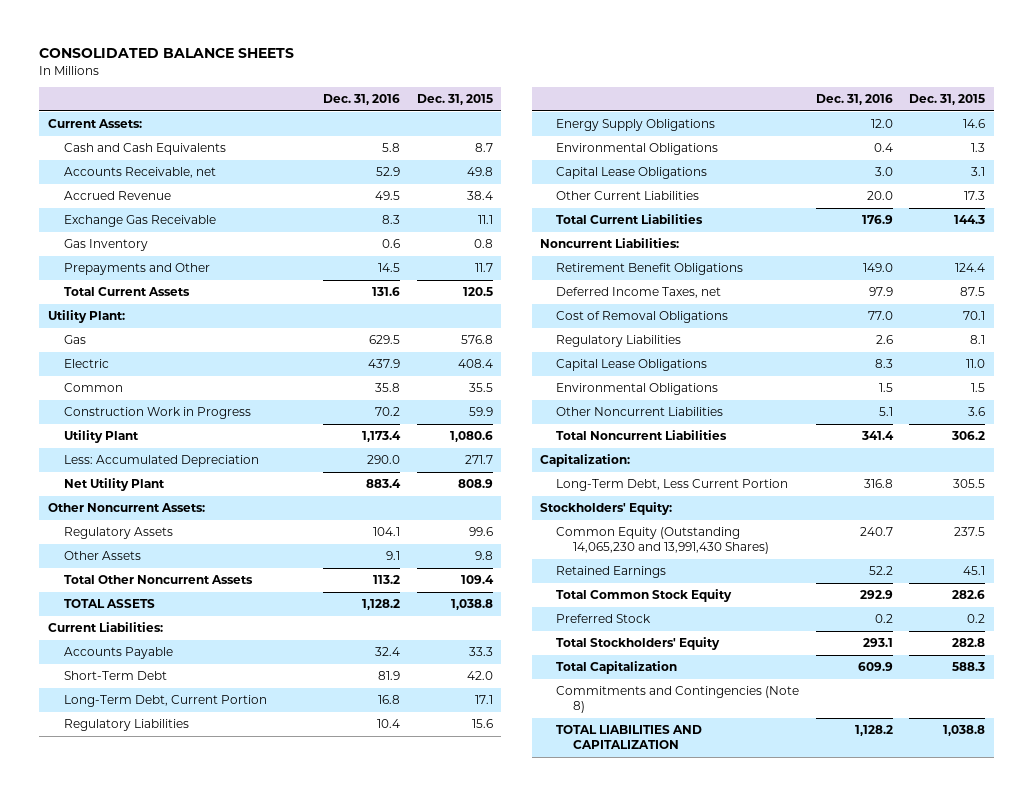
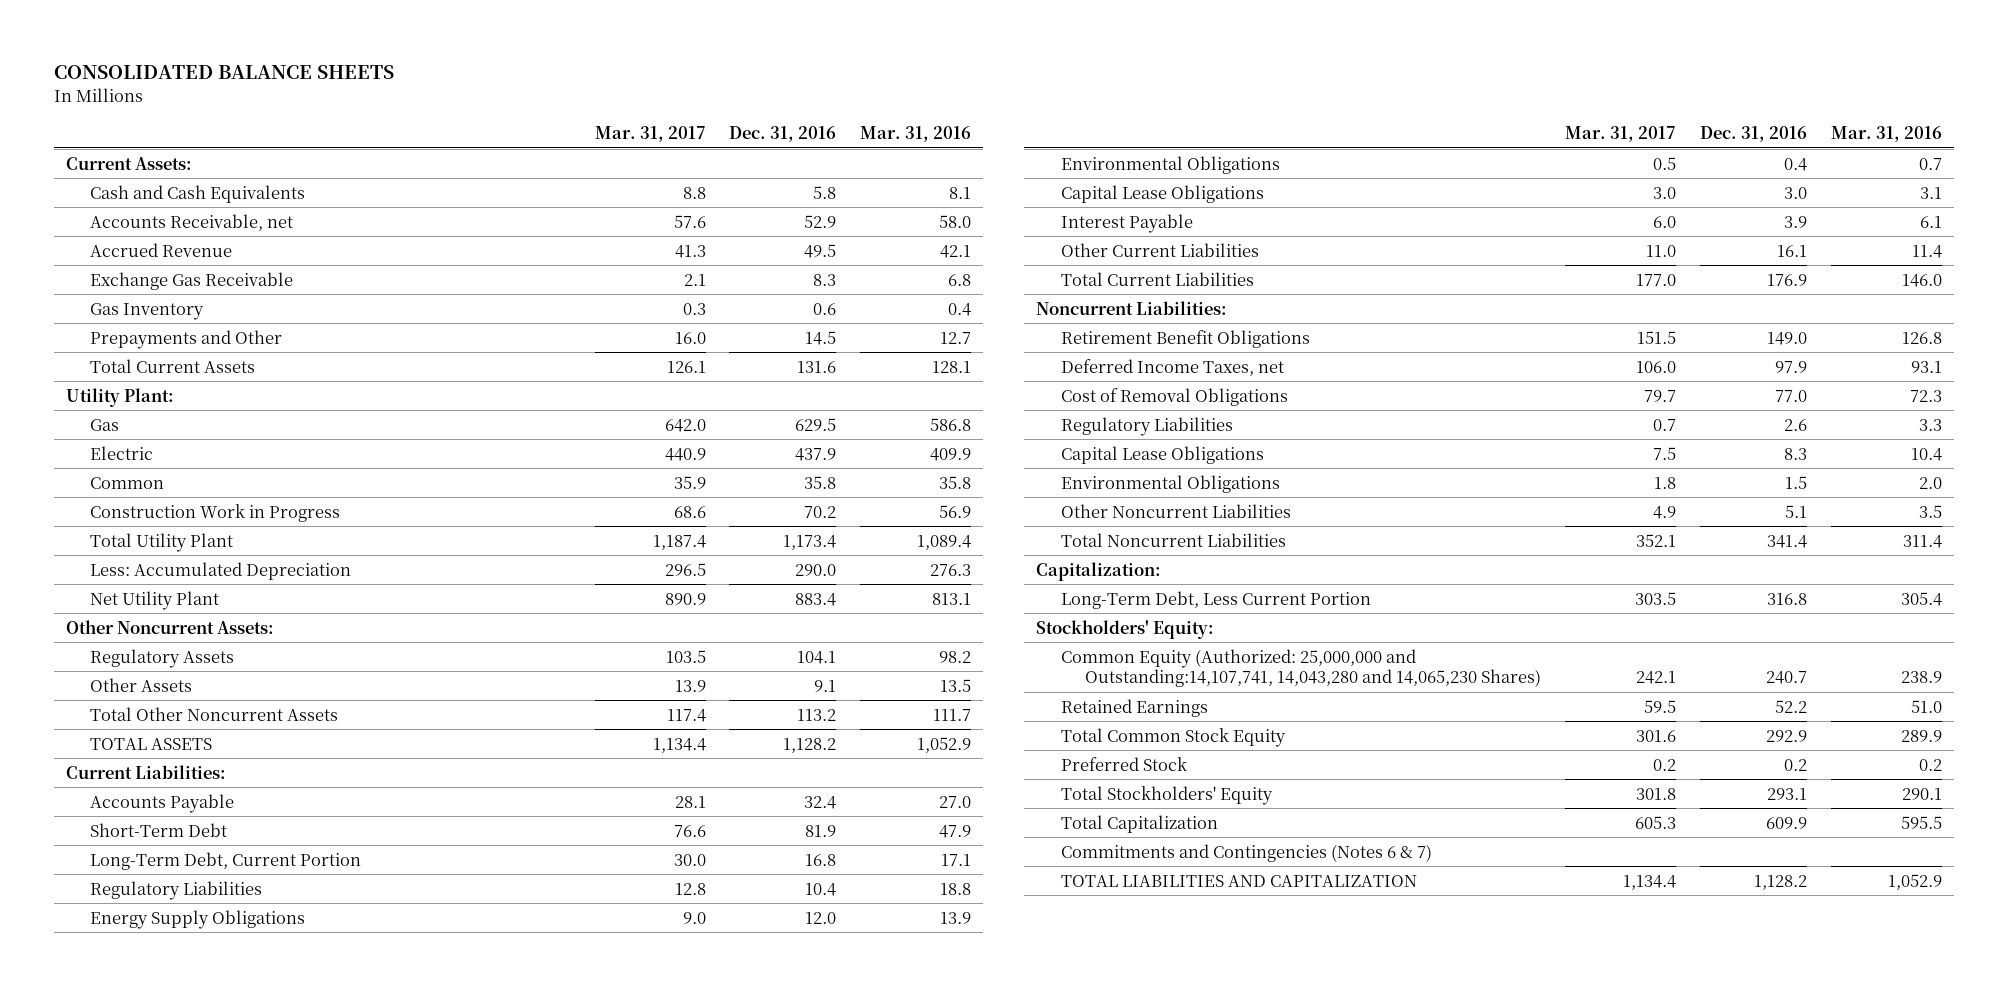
[417,94,494,106] Dec. 31, 2015 -> none
none -> [594,125,706,142] Mar. 31, 2017
none -> [860,125,972,142] Mar. 31, 2016
[63,430,139,444] Utility Plant -> [90,532,234,552] Total Utility Plant
none -> [1060,213,1193,233] Interest Payable
[866,191,893,201] 20.0 -> [1776,244,1807,257] 16.1
[556,527,769,555] Common Equity (Outstanding 14,065,230 and 13,991,430 Shares) -> [1060,648,1542,688] Common Equity (Authorized: 25,000,000 and Outstanding:14,107,741, 14,043,280 and 14,065,230 Shares)
[556,686,800,714] Commitments and Contingencies (Note 8) -> [1060,843,1432,862] Commitments and Contingencies (Notes 6 & 7)

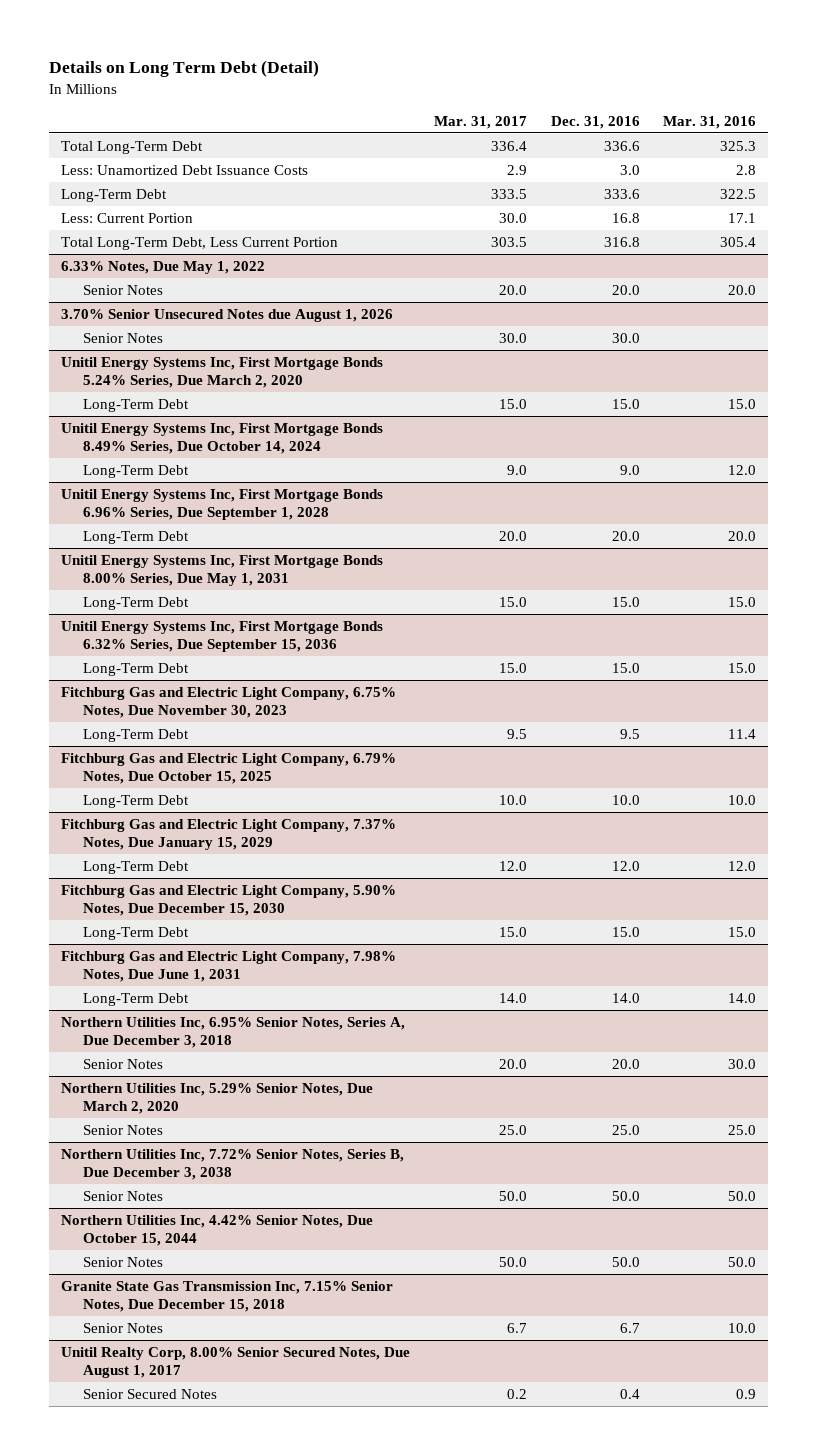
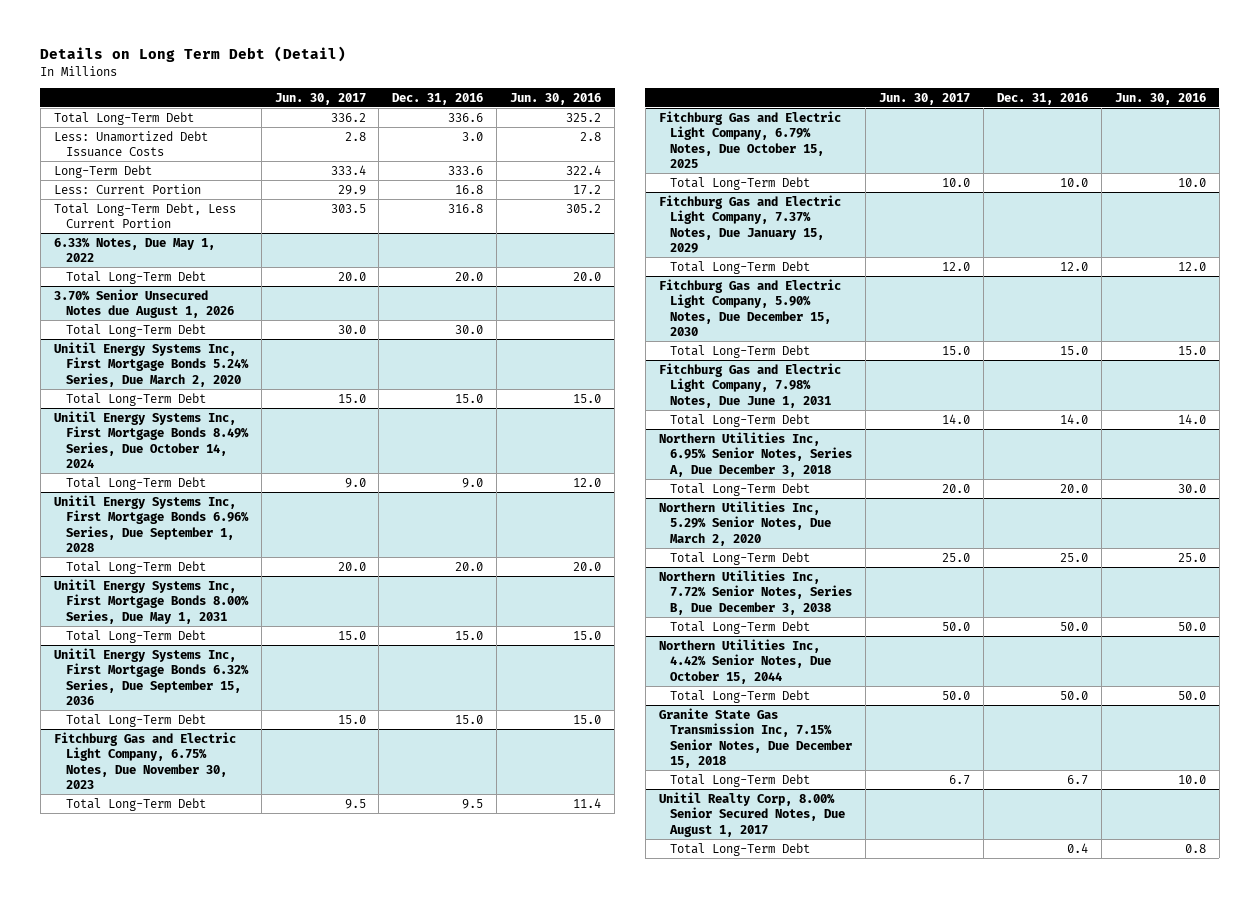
[433,115,527,129] Mar. 31, 2017 -> none
[663,115,757,129] Mar. 31, 2016 -> none
none -> [274,92,366,105] Jun. 30, 2017
none -> [510,92,602,105] Jun. 30, 2016
[83,284,164,295] Senior Notes -> none
none -> [65,270,206,284] Total Long-Term Debt
[83,332,164,343] Senior Notes -> none
none -> [65,323,206,337] Total Long-Term Debt
[83,398,190,412] Long-Term Debt -> [65,392,206,406] Total Long-Term Debt
[83,464,190,478] Long-Term Debt -> [65,476,206,490] Total Long-Term Debt
[83,530,190,544] Long-Term Debt -> [65,560,206,574] Total Long-Term Debt
[83,596,190,610] Long-Term Debt -> [65,629,206,643] Total Long-Term Debt
[83,662,190,676] Long-Term Debt -> [65,713,206,727] Total Long-Term Debt
[83,728,190,742] Long-Term Debt -> [65,797,206,811] Total Long-Term Debt
[83,794,190,808] Long-Term Debt -> [670,176,811,190] Total Long-Term Debt
[83,860,190,874] Long-Term Debt -> [670,260,811,274] Total Long-Term Debt
[83,926,190,940] Long-Term Debt -> [670,344,811,358] Total Long-Term Debt
[83,992,190,1006] Long-Term Debt -> [670,413,811,427] Total Long-Term Debt
[83,1058,164,1069] Senior Notes -> none
none -> [670,482,811,496] Total Long-Term Debt
[83,1124,164,1135] Senior Notes -> none
none -> [670,551,811,565] Total Long-Term Debt
[83,1190,164,1201] Senior Notes -> none
none -> [670,620,811,634] Total Long-Term Debt
[83,1256,164,1267] Senior Notes -> none
none -> [670,689,811,703] Total Long-Term Debt
[83,1322,164,1333] Senior Notes -> none
none -> [670,773,811,787] Total Long-Term Debt
[83,1388,218,1399] Senior Secured Notes -> none
none -> [670,842,811,856] Total Long-Term Debt

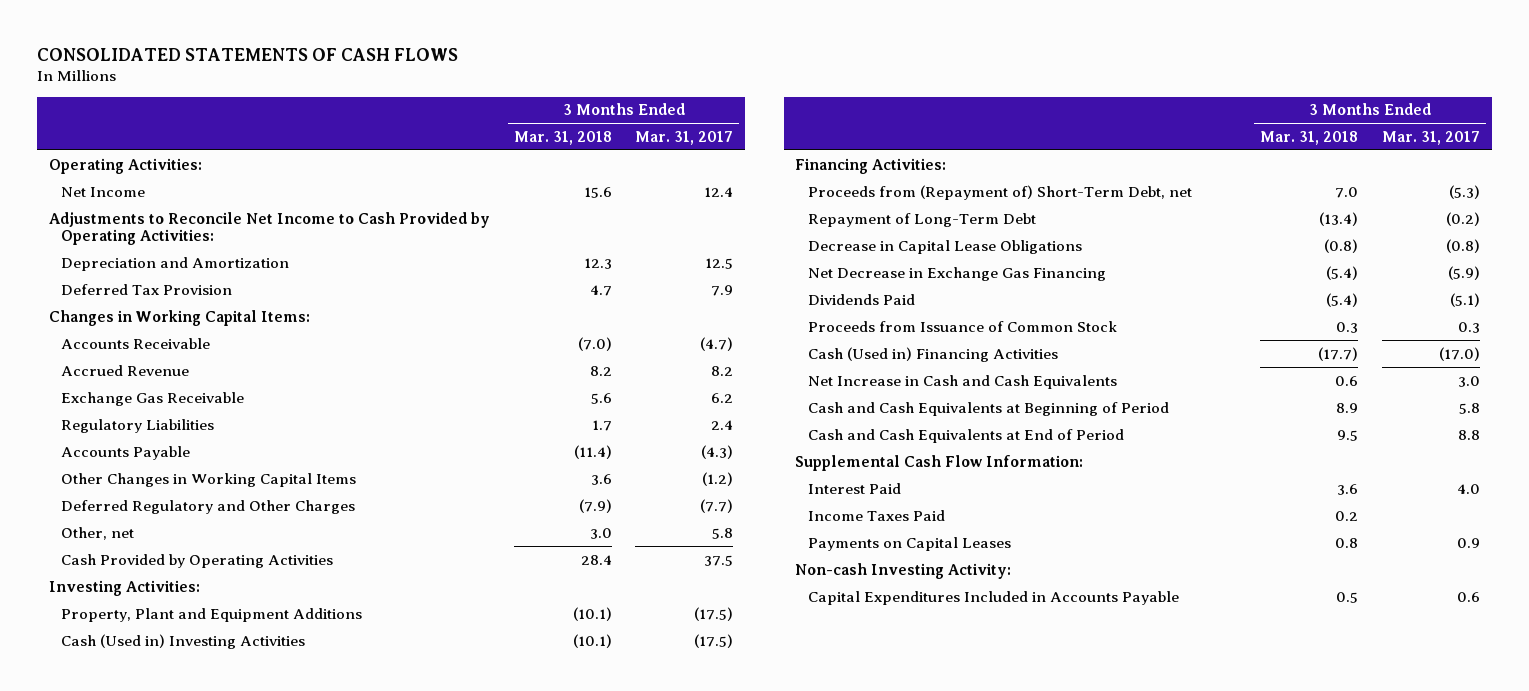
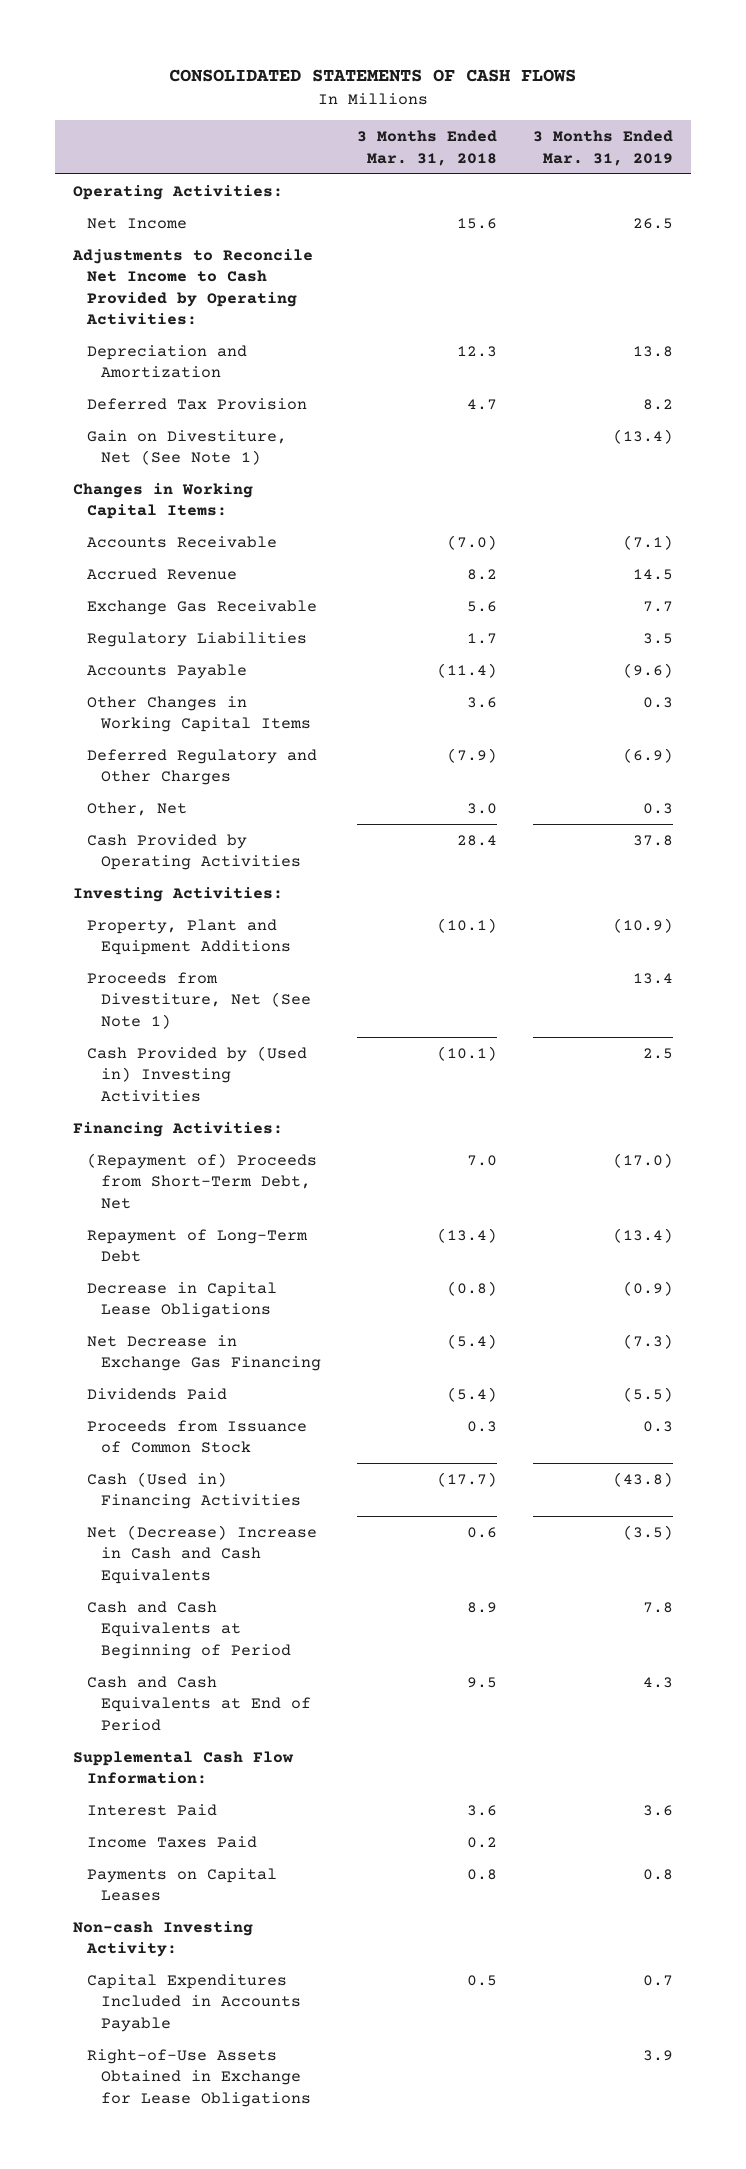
[635,130,734,145] Mar. 31, 2017 -> none
none -> [532,130,673,166] 3 Months Ended Mar. 31, 2019
none -> [86,429,287,466] Gain on Divestiture, Net (See Note 1)
[61,526,135,540] Other, net -> [86,801,187,816] Other, Net
none -> [86,971,311,1029] Proceeds from Divestiture, Net (See Note 1)
[61,633,306,649] Cash (Used in) Investing Activities -> [86,1045,307,1102] Cash Provided by (Used in) Investing Activities
[808,184,1193,200] Proceeds from (Repayment of) Short-Term Debt, net -> [86,1152,317,1209] (Repayment of) Proceeds from Short-Term Debt, Net
[808,374,1118,389] Net Increase in Cash and Cash Equivalents -> [86,1524,317,1584] Net (Decrease) Increase in Cash and Cash Equivalents
none -> [86,2048,311,2107] Right-of-Use Assets Obtained in Exchange for Lease Obligations

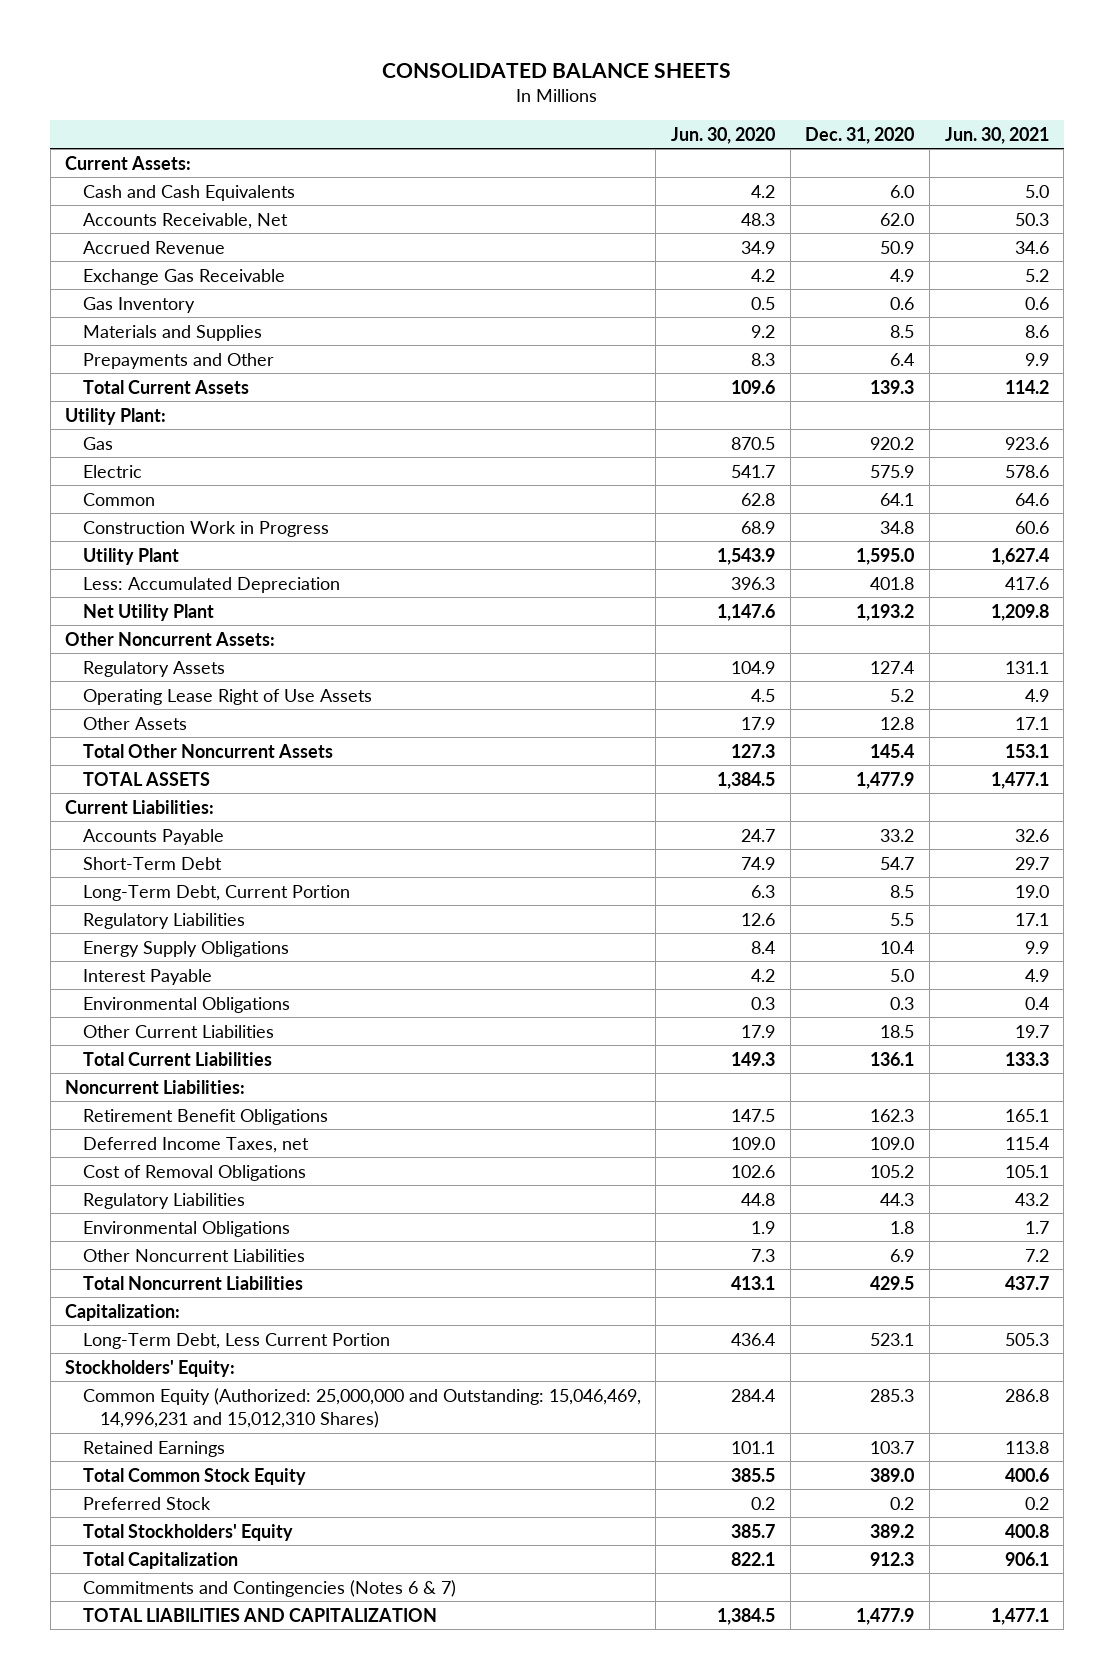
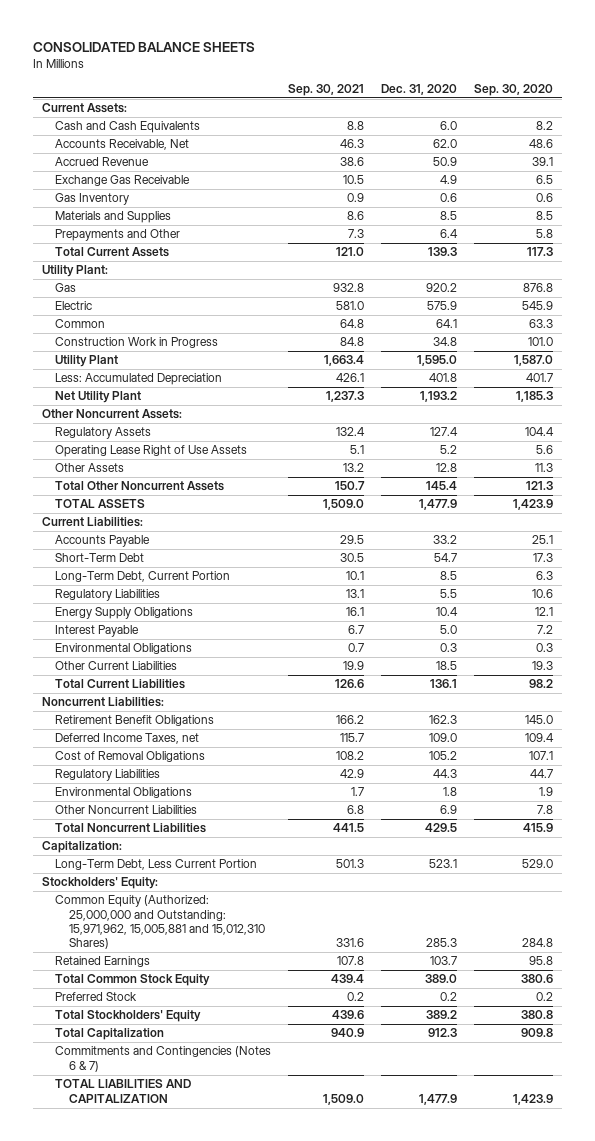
[670,126,775,144] Jun. 30, 2020 -> none
[944,126,1049,144] Jun. 30, 2021 -> none
none -> [288,83,365,96] Sep. 30, 2021
none -> [474,83,554,96] Sep. 30, 2020
[82,1387,641,1428] Common Equity (Authorized: 25,000,000 and Outstanding: 15,046,469, 14,996,231 and 15,012,310 Shares) -> [55,895,265,950] Common Equity (Authorized: 25,000,000 and Outstanding: 15,971,962, 15,005,881 and 15,012,310 Shares)

